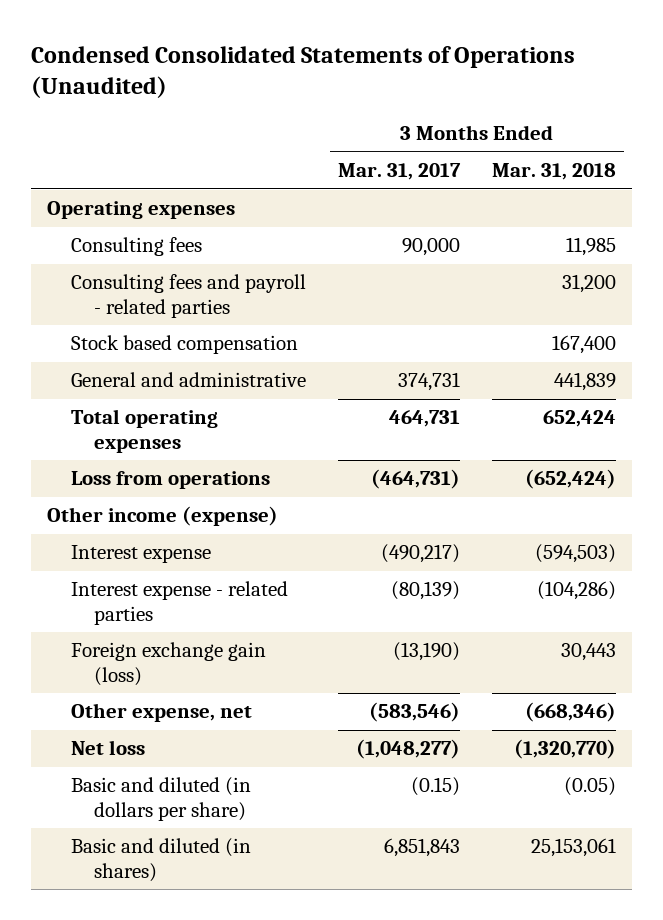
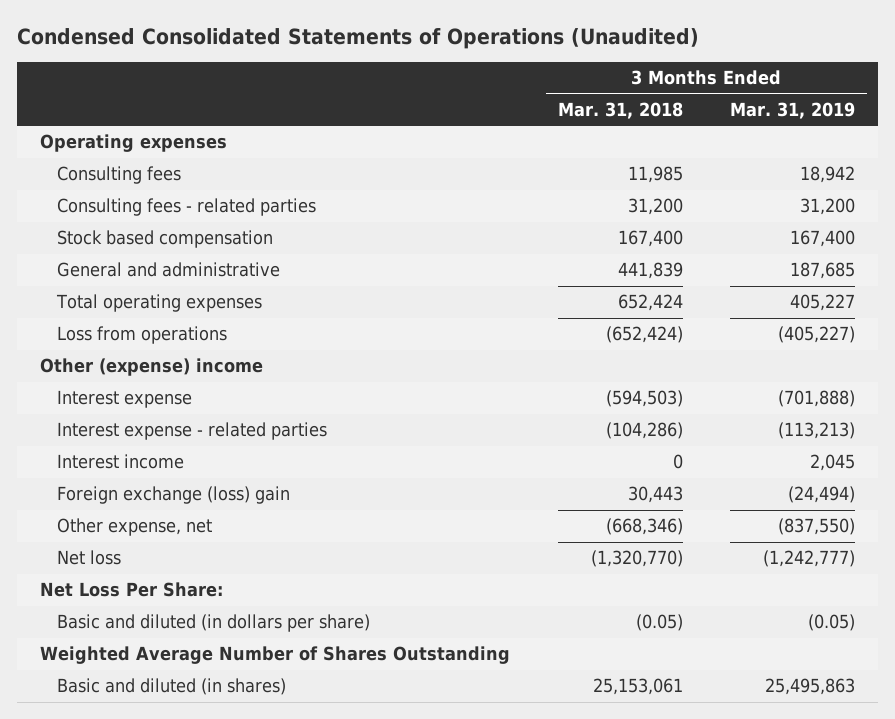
[337,163,461,181] Mar. 31, 2017 -> none
none -> [729,101,855,119] Mar. 31, 2019
[70,274,306,318] Consulting fees and payroll - related parties -> [57,198,317,217] Consulting fees - related parties
[47,506,279,527] Other income (expense) -> [40,358,264,377] Other (expense) income
none -> [57,454,185,470] Interest income
[70,642,266,686] Foreign exchange gain (loss) -> [57,486,291,505] Foreign exchange (loss) gain
none -> [40,582,224,598] Net Loss Per Share:
none -> [40,646,511,665] Weighted Average Number of Shares Outstanding

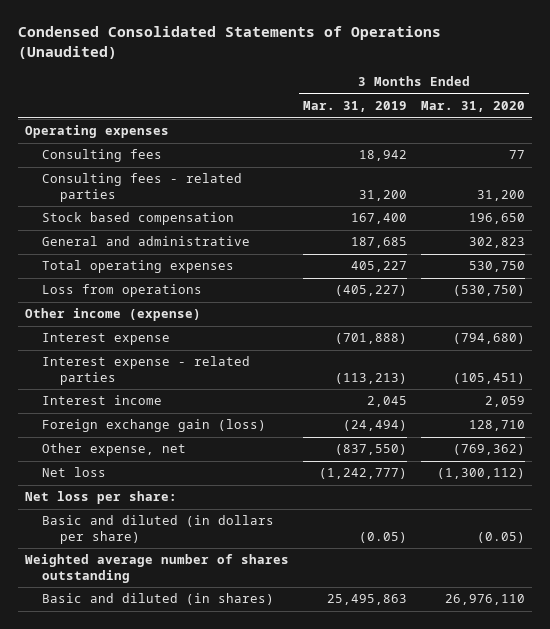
[557,101,683,119] Mar. 31, 2018 -> none
none -> [421,101,526,113] Mar. 31, 2020
[40,358,264,377] Other (expense) income -> [24,308,201,322] Other income (expense)
[57,486,291,505] Foreign exchange (loss) gain -> [42,419,267,433] Foreign exchange gain (loss)
[40,582,224,598] Net Loss Per Share: -> [24,491,177,505] Net loss per share:
[40,646,511,665] Weighted Average Number of Shares Outstanding -> [24,554,289,583] Weighted average number of shares outstanding

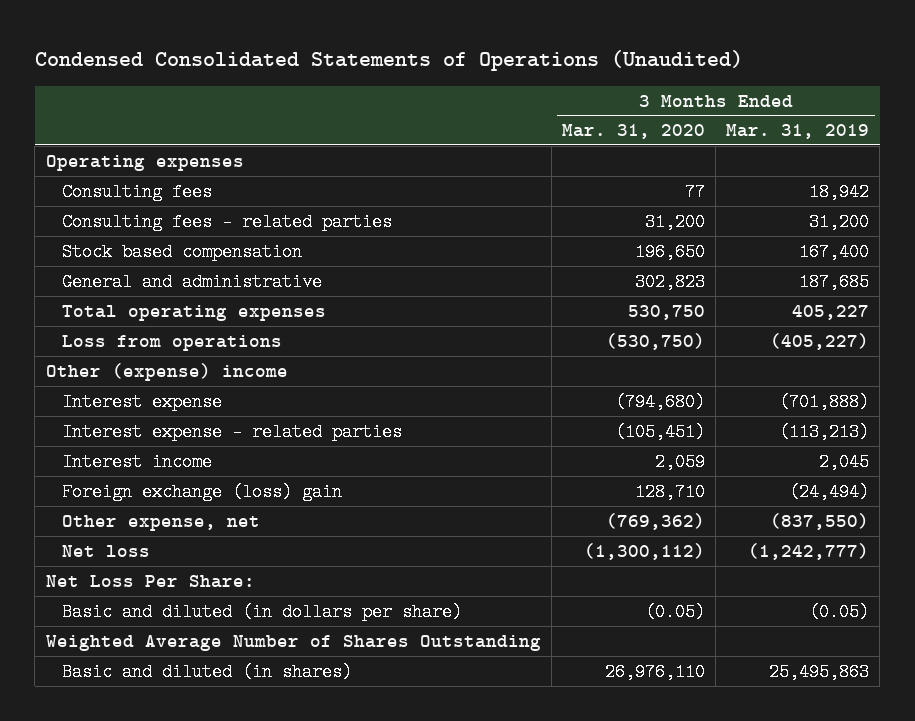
[24,308,201,322] Other income (expense) -> [45,362,288,381] Other (expense) income
[42,419,267,433] Foreign exchange gain (loss) -> [61,482,342,501] Foreign exchange (loss) gain
[24,491,177,505] Net loss per share: -> [45,574,255,588] Net Loss Per Share:
[24,554,289,583] Weighted average number of shares outstanding -> [45,634,541,651] Weighted Average Number of Shares Outstanding

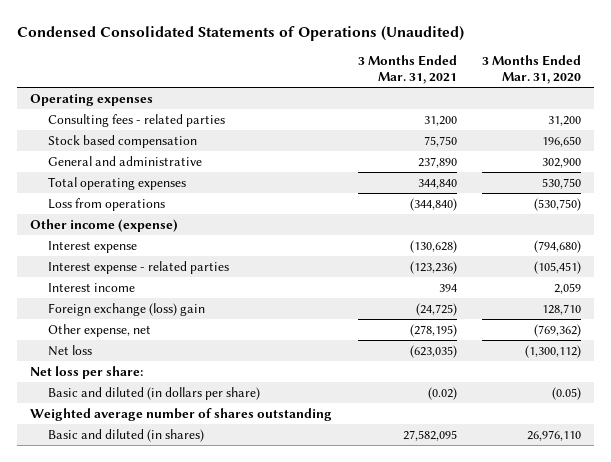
[726,124,870,140] Mar. 31, 2019 -> none
none -> [357,55,457,85] 3 Months Ended Mar. 31, 2021
[61,182,212,201] Consulting fees -> none
[634,272,705,291] 302,823 -> [542,157,582,168] 302,900
[45,362,288,381] Other (expense) income -> [29,218,178,232] Other income (expense)
[45,574,255,588] Net Loss Per Share: -> [29,365,143,379] Net loss per share:
[45,634,541,651] Weighted Average Number of Shares Outstanding -> [29,407,332,421] Weighted average number of shares outstanding

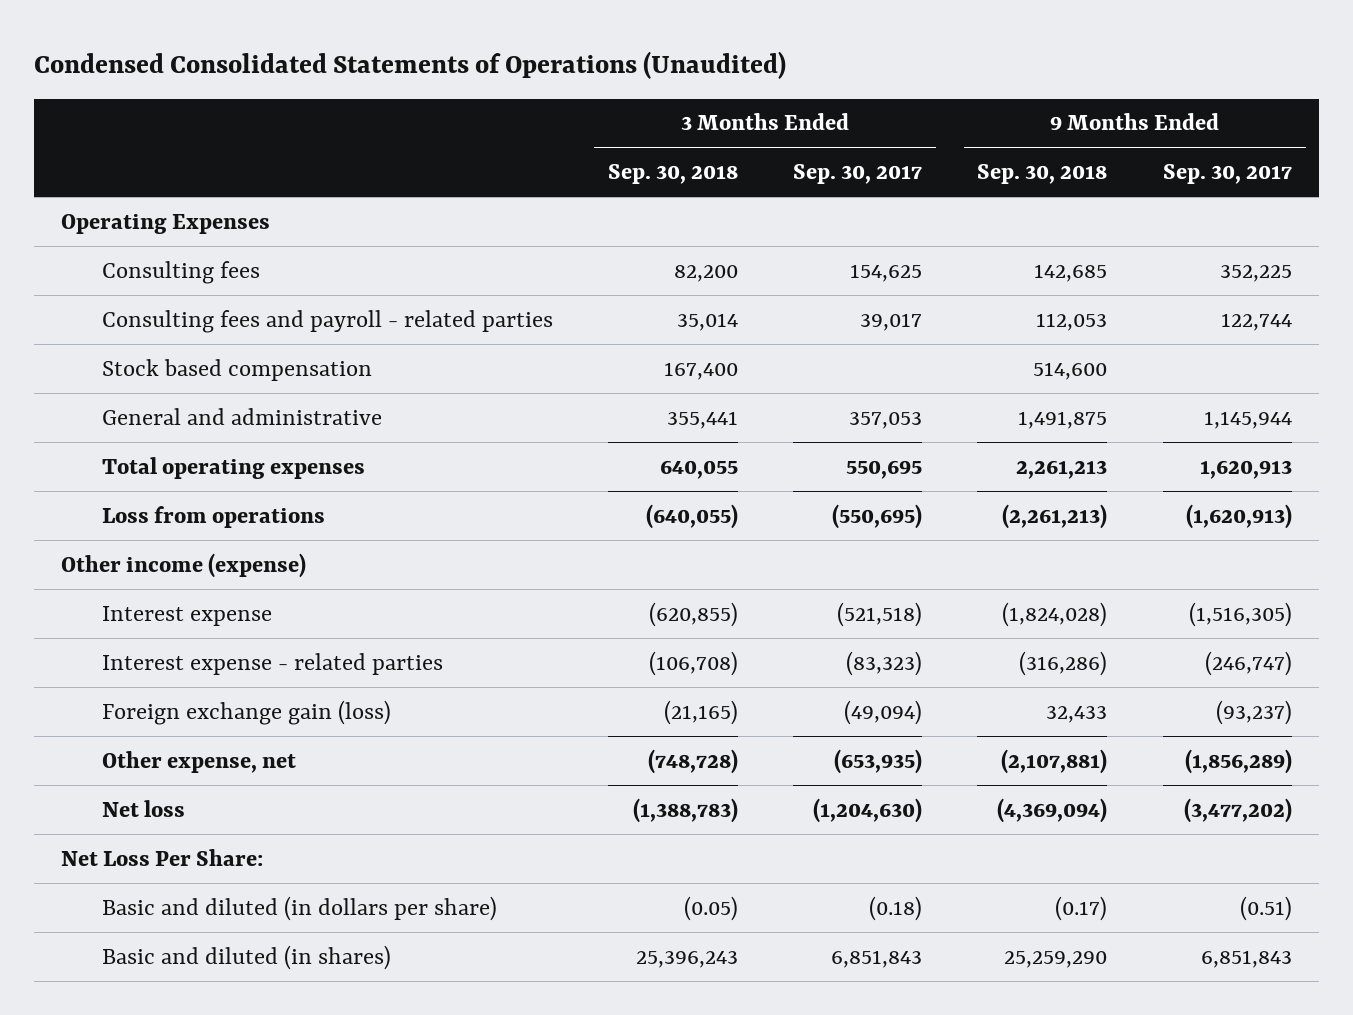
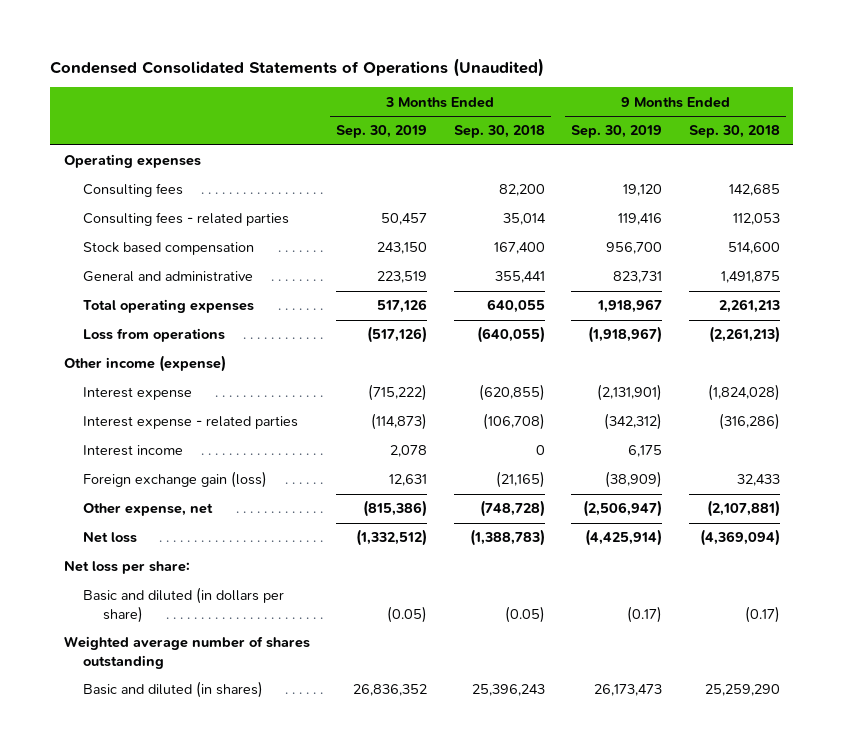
[793,164,923,185] Sep. 30, 2017 -> none
[1162,164,1292,185] Sep. 30, 2017 -> none
none -> [336,125,428,139] Sep. 30, 2019
none -> [571,125,663,139] Sep. 30, 2019
[61,213,271,234] Operating Expenses -> [63,154,201,169] Operating expenses
[101,309,553,333] Consulting fees and payroll - related parties -> [83,212,290,227] Consulting fees - related parties
none -> [83,445,184,457] Interest income
[61,848,264,866] Net Loss Per Share: -> [63,561,190,575] Net loss per share:
none -> [63,636,310,670] Weighted average number of shares outstanding

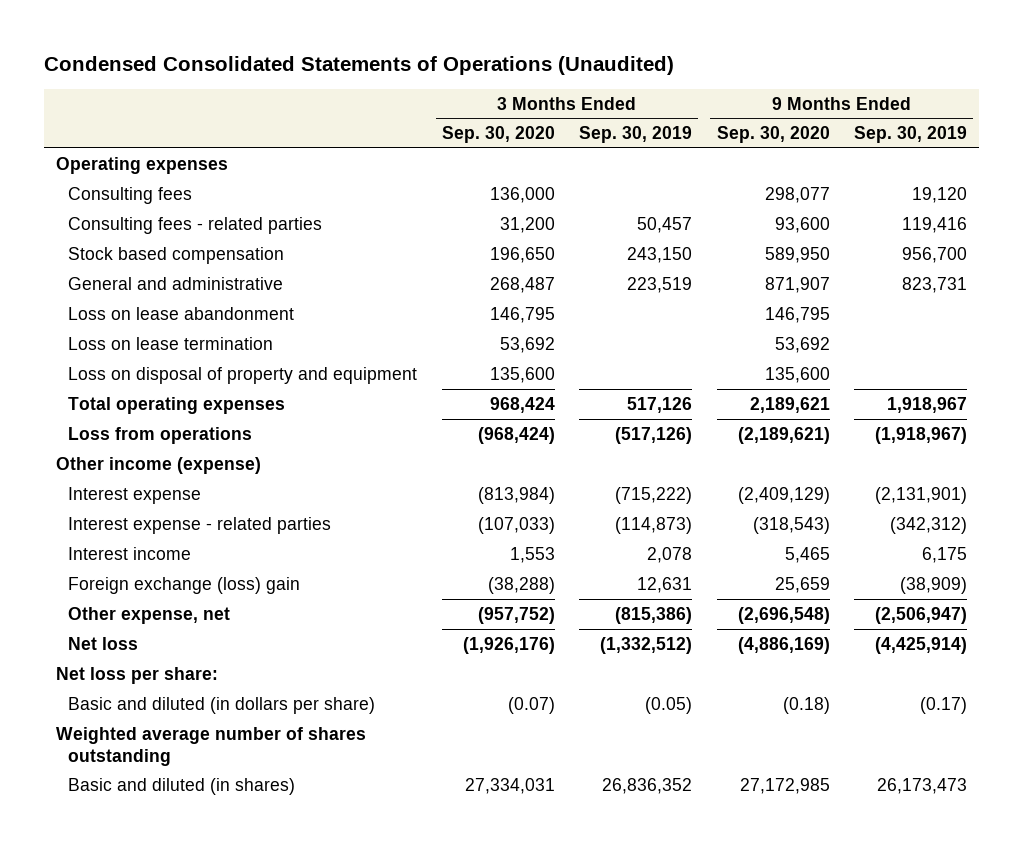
[453,125,545,139] Sep. 30, 2018 -> none
[688,125,780,139] Sep. 30, 2018 -> none
none -> [441,126,555,144] Sep. 30, 2020
none -> [716,126,830,144] Sep. 30, 2020
none -> [68,306,295,320] Loss on lease abandonment
none -> [68,336,274,350] Loss on lease termination
none -> [68,366,418,384] Loss on disposal of property and equipment
[83,471,268,489] Foreign exchange gain (loss) -> [68,576,301,594] Foreign exchange (loss) gain

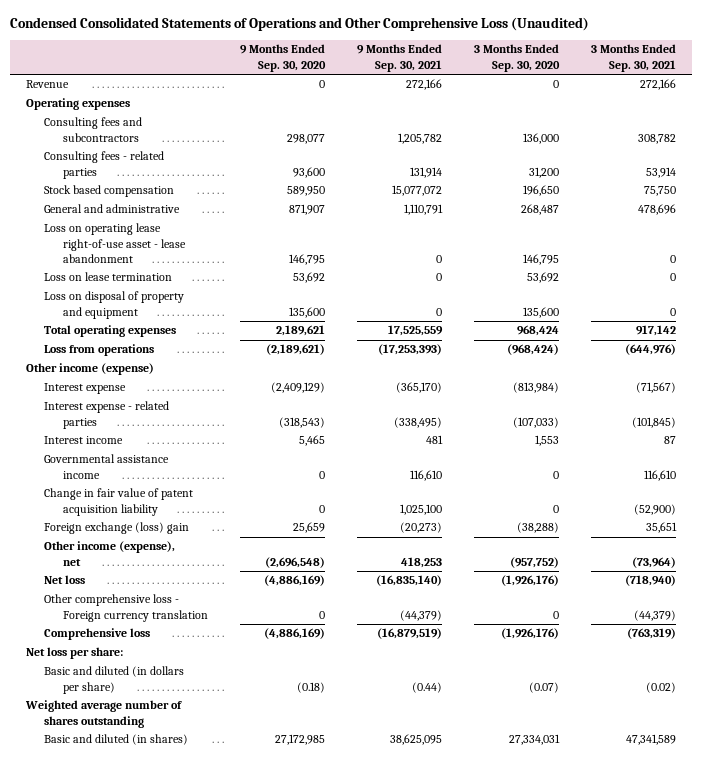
[43,56,674,76] Condensed Consolidated Statements of Operations (Unaudited) -> [9,17,589,32] Condensed Consolidated Statements of Operations and Other Comprehensive Loss (Unaudited)
[579,126,693,144] Sep. 30, 2019 -> none
[853,126,967,144] Sep. 30, 2019 -> none
none -> [356,44,442,72] 9 Months Ended Sep. 30, 2021
none -> [590,44,676,72] 3 Months Ended Sep. 30, 2021
none -> [25,80,69,89] Revenue
[68,186,193,204] Consulting fees -> [44,117,143,142] Consulting fees and subcontractors
[68,306,295,320] Loss on lease abandonment -> [44,223,186,263] Loss on operating lease right-of-use asset - lease abandonment
none -> [44,454,170,479] Governmental assistance income
none -> [44,488,194,516] Change in fair value of patent acquisition liability
[68,606,231,624] Other expense, net -> [44,541,176,566] Other income (expense), net
none -> [44,594,208,622] Other comprehensive loss - Foreign currency translation
none -> [44,628,151,641] Comprehensive loss

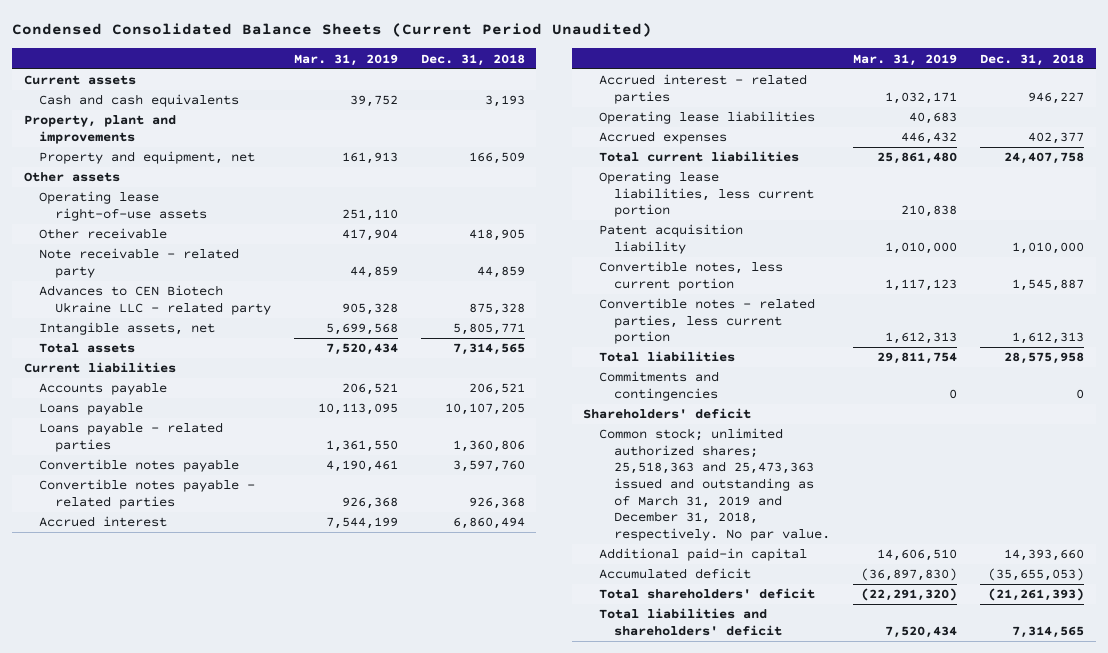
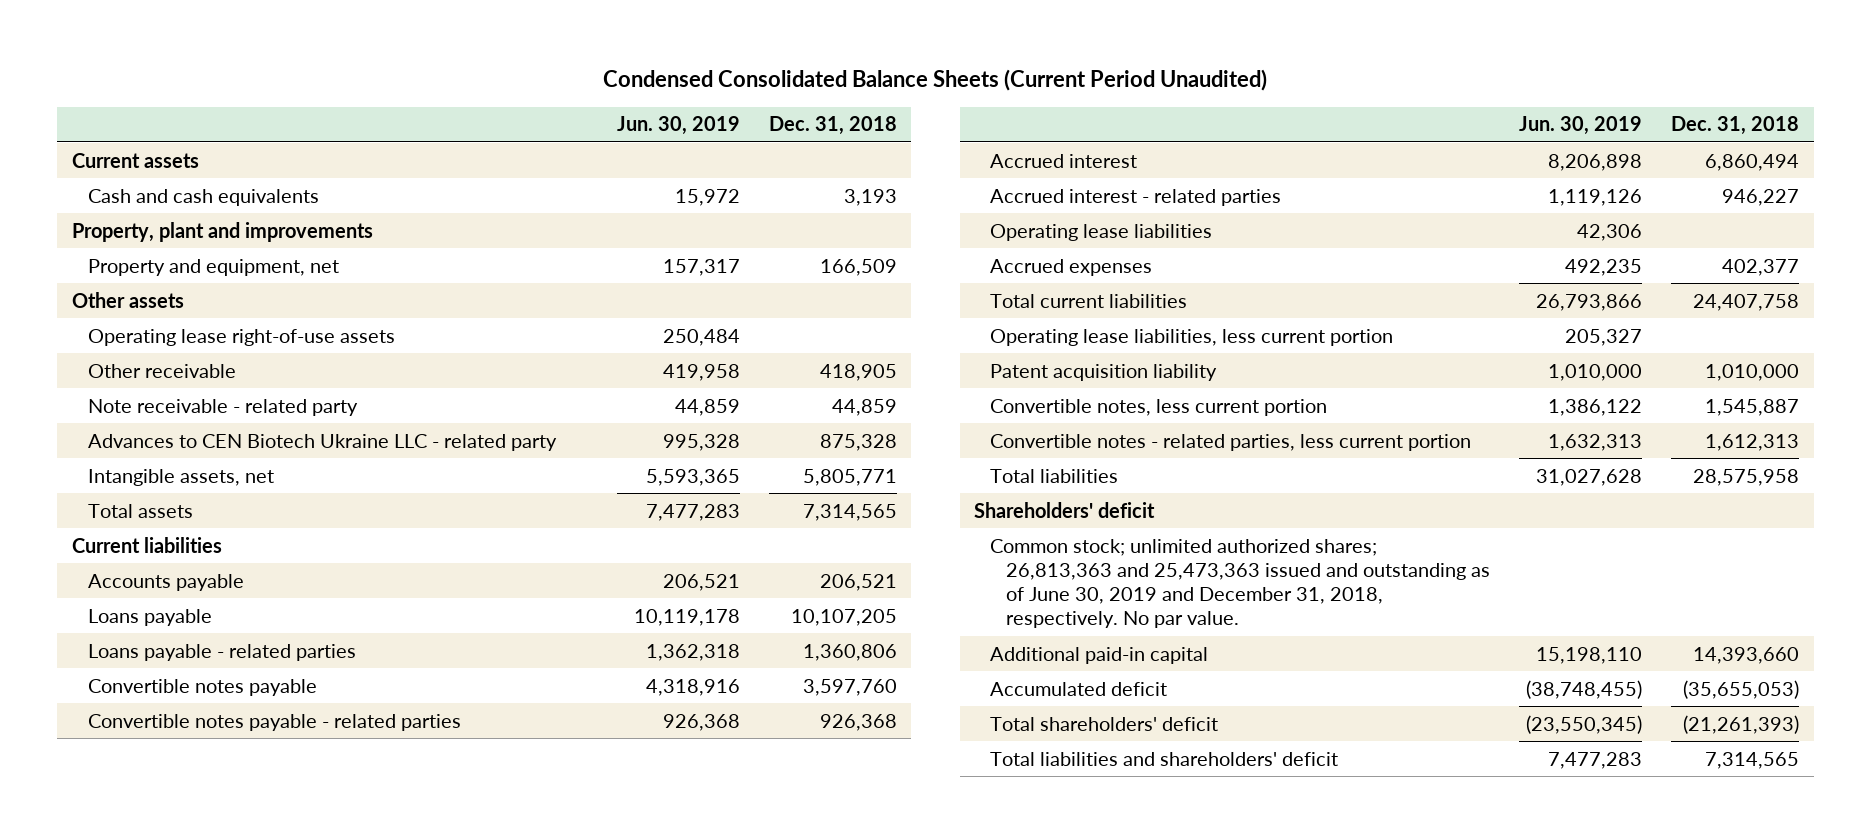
[293,53,398,66] Mar. 31, 2019 -> none
none -> [617,116,741,136] Jun. 30, 2019
[598,371,719,401] Commitments and contingencies -> none
[598,428,830,541] Common stock; unlimited authorized shares; 25,518,363 and 25,473,363 issued and outstanding as of March 31, 2019 and December 31, 2018, respectively. No par value. -> [990,538,1491,629] Common stock; unlimited authorized shares; 26,813,363 and 25,473,363 issued and outstanding as of June 30, 2019 and December 31, 2018, respectively. No par value.

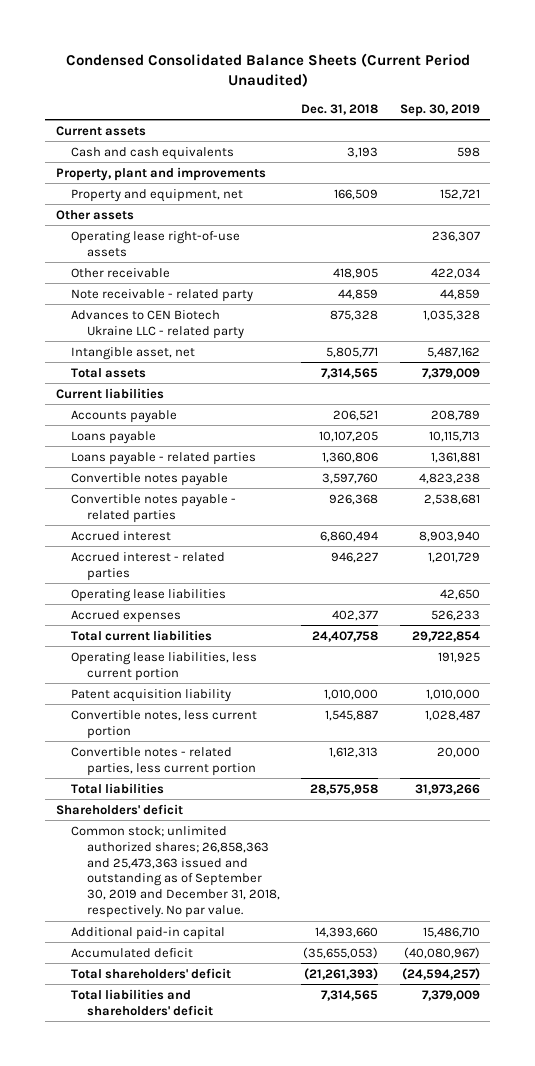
[617,116,741,136] Jun. 30, 2019 -> none
none -> [399,103,480,117] Sep. 30, 2019
[88,468,275,486] Intangible assets, net -> [71,346,196,360] Intangible asset, net
[990,538,1491,629] Common stock; unlimited authorized shares; 26,813,363 and 25,473,363 issued and outstanding as of June 30, 2019 and December 31, 2018, respectively. No par value. -> [71,825,280,919] Common stock; unlimited authorized shares; 26,858,363 and 25,473,363 issued and outstanding as of September 30, 2019 and December 31, 2018, respectively. No par value.

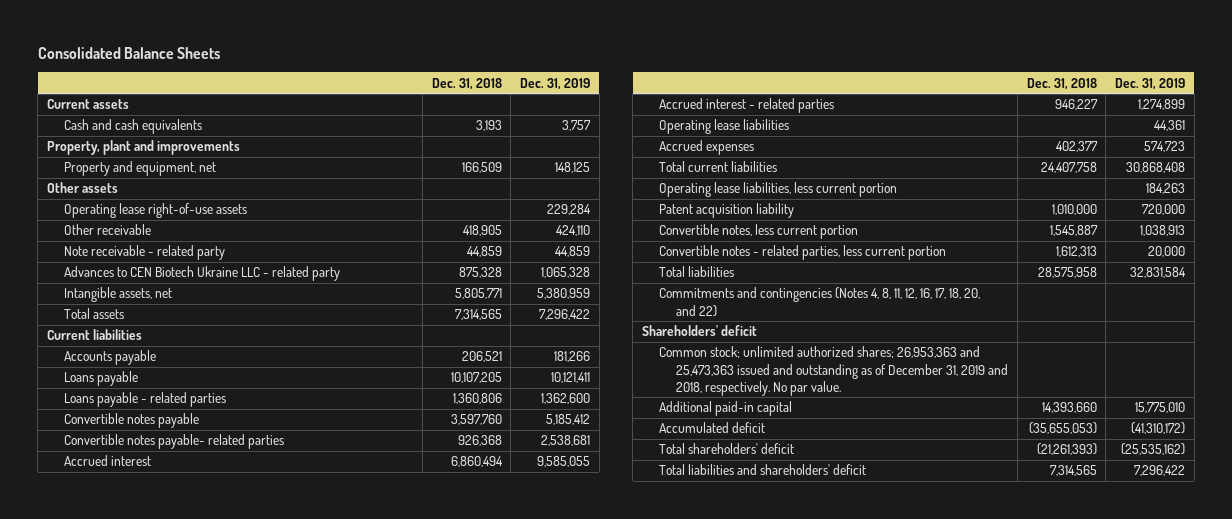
[65,53,470,88] Condensed Consolidated Balance Sheets (Current Period Unaudited) -> [37,46,220,59] Consolidated Balance Sheets
[399,103,480,117] Sep. 30, 2019 -> none
none -> [520,77,591,90] Dec. 31, 2019
[71,346,196,360] Intangible asset, net -> [64,287,173,303] Intangible assets, net
[71,493,237,523] Convertible notes payable - related parties -> [64,434,285,450] Convertible notes payable- related parties
none -> [659,287,981,317] Commitments and contingencies (Notes 4, 8, 11, 12, 16, 17, 18, 20, and 22)
[71,825,280,919] Common stock; unlimited authorized shares; 26,858,363 and 25,473,363 issued and outstanding as of September 30, 2019 and December 31, 2018, respectively. No par value. -> [659,346,1009,396] Common stock; unlimited authorized shares; 26,953,363 and 25,473,363 issued and outstanding as of December 31, 2019 and 2018, respectively. No par value.

